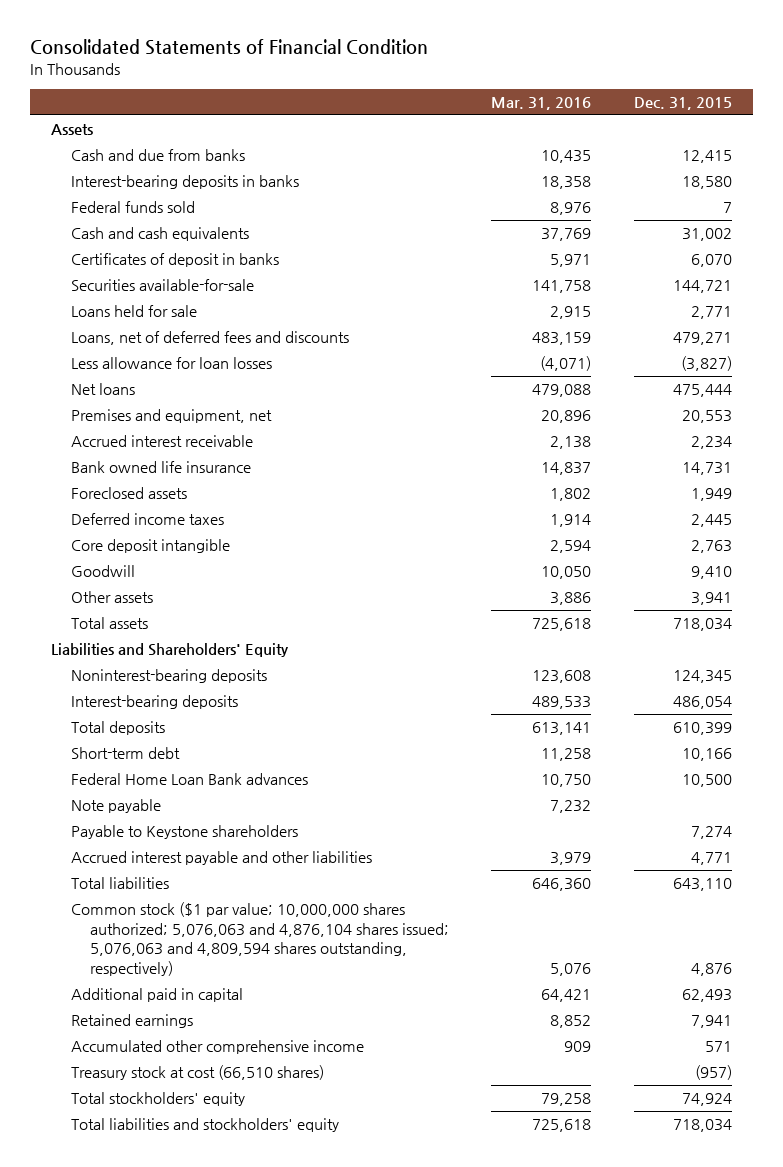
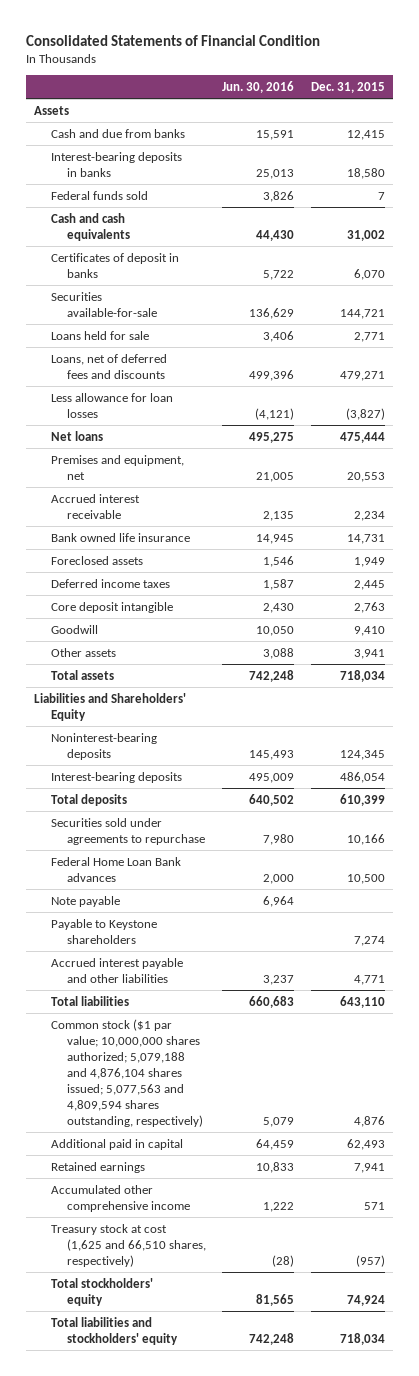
[491,97,592,111] Mar. 31, 2016 -> none
none -> [222,80,295,93] Jun. 30, 2016
[70,747,180,760] Short-term debt -> [50,817,206,845] Securities sold under agreements to repurchase
[70,902,449,977] Common stock ($1 par value; 10,000,000 shares authorized; 5,076,063 and 4,876,104 shares issued; 5,076,063 and 4,809,594 shares outstanding, respectively) -> [50,1018,204,1127] Common stock ($1 par value; 10,000,000 shares authorized; 5,079,188 and 4,876,104 shares issued; 5,077,563 and 4,809,594 shares outstanding, respectively)
[70,1065,324,1081] Treasury stock at cost (66,510 shares) -> [50,1223,207,1267] Treasury stock at cost (1,625 and 66,510 shares, respectively)

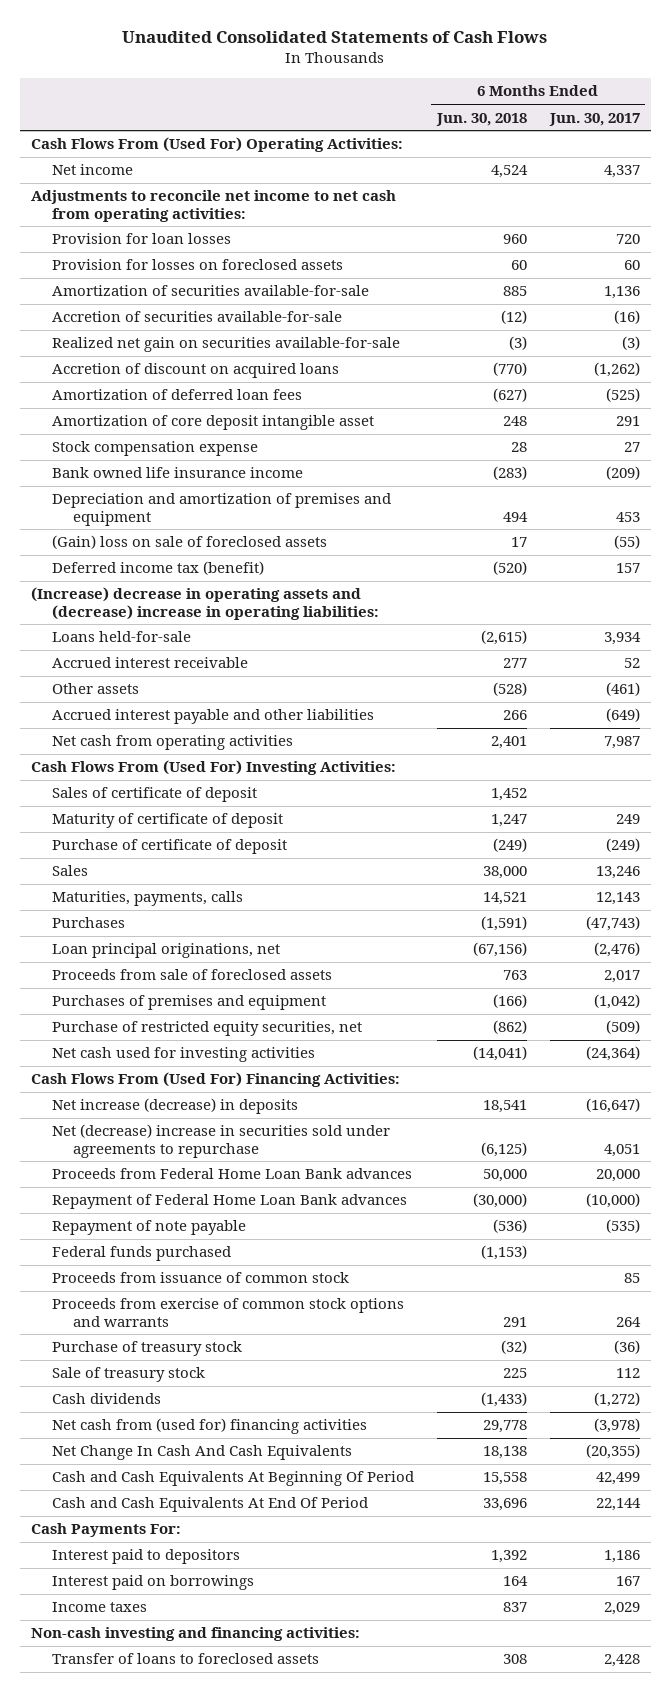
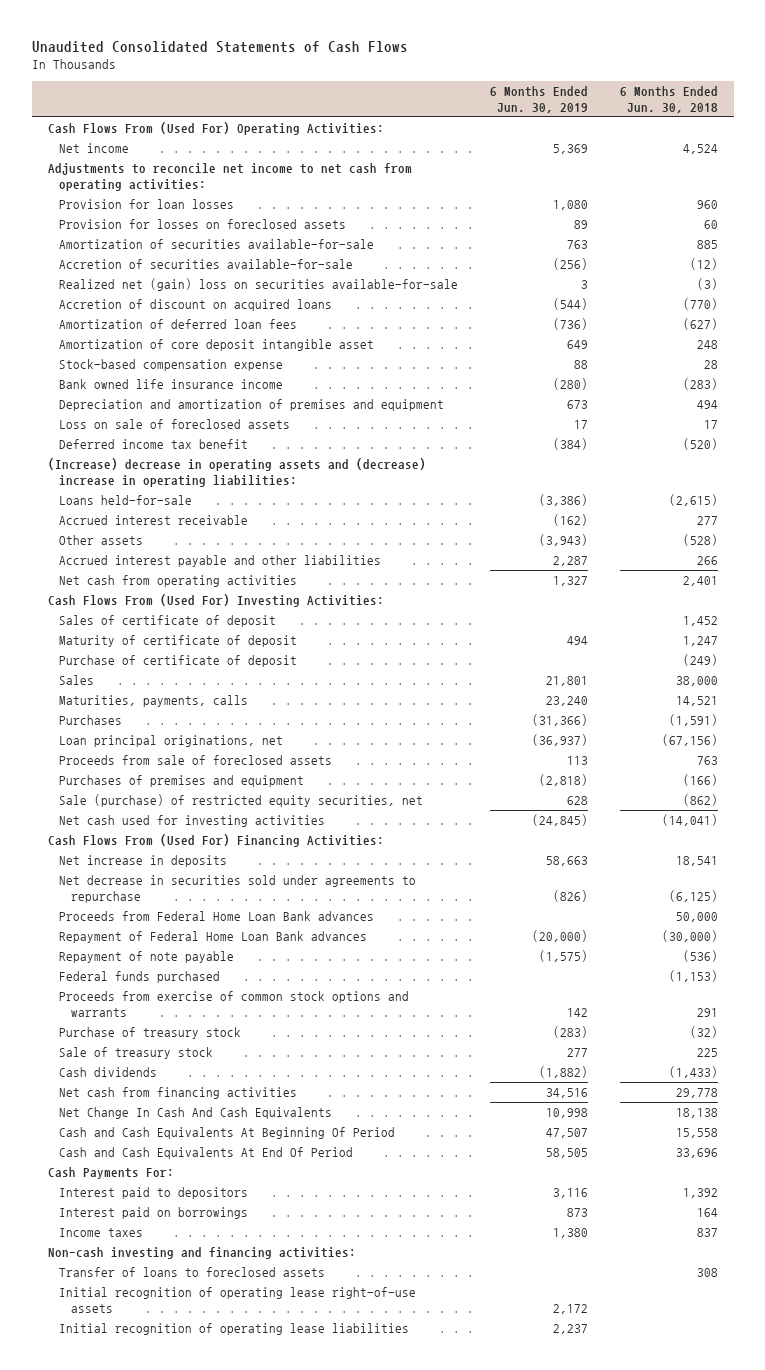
[548,112,640,126] Jun. 30, 2017 -> none
none -> [490,86,589,113] 6 Months Ended Jun. 30, 2019
[52,337,401,353] Realized net gain on securities available-for-sale -> [59,278,459,292] Realized net (gain) loss on securities available-for-sale
[52,441,259,457] Stock compensation expense -> [59,359,284,372] Stock-based compensation expense
[52,535,328,550] (Gain) loss on sale of foreclosed assets -> [59,419,291,430] Loss on sale of foreclosed assets
[52,561,265,576] Deferred income tax (benefit) -> [59,439,249,450] Deferred income tax benefit
[52,1021,363,1037] Purchase of restricted equity securities, net -> [59,794,424,808] Sale (purchase) of restricted equity securities, net
[52,1098,299,1115] Net increase (decrease) in deposits -> [59,855,228,868] Net increase in deposits
[52,1124,391,1158] Net (decrease) increase in securities sold under agreements to repurchase -> [59,875,417,903] Net decrease in securities sold under agreements to repurchase
[52,1272,350,1284] Proceeds from issuance of common stock -> none
[52,1418,368,1435] Net cash from (used for) financing activities -> [59,1087,298,1100] Net cash from financing activities
none -> [59,1287,417,1313] Initial recognition of operating lease right-of-use assets
none -> [59,1323,410,1336] Initial recognition of operating lease liabilities

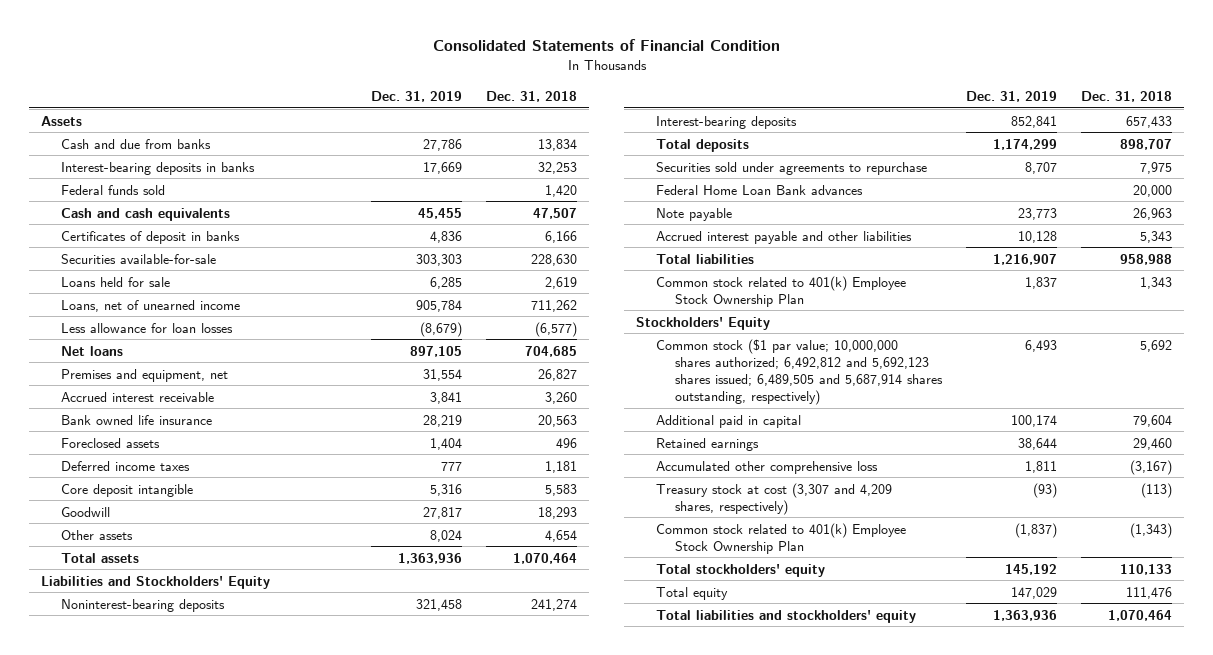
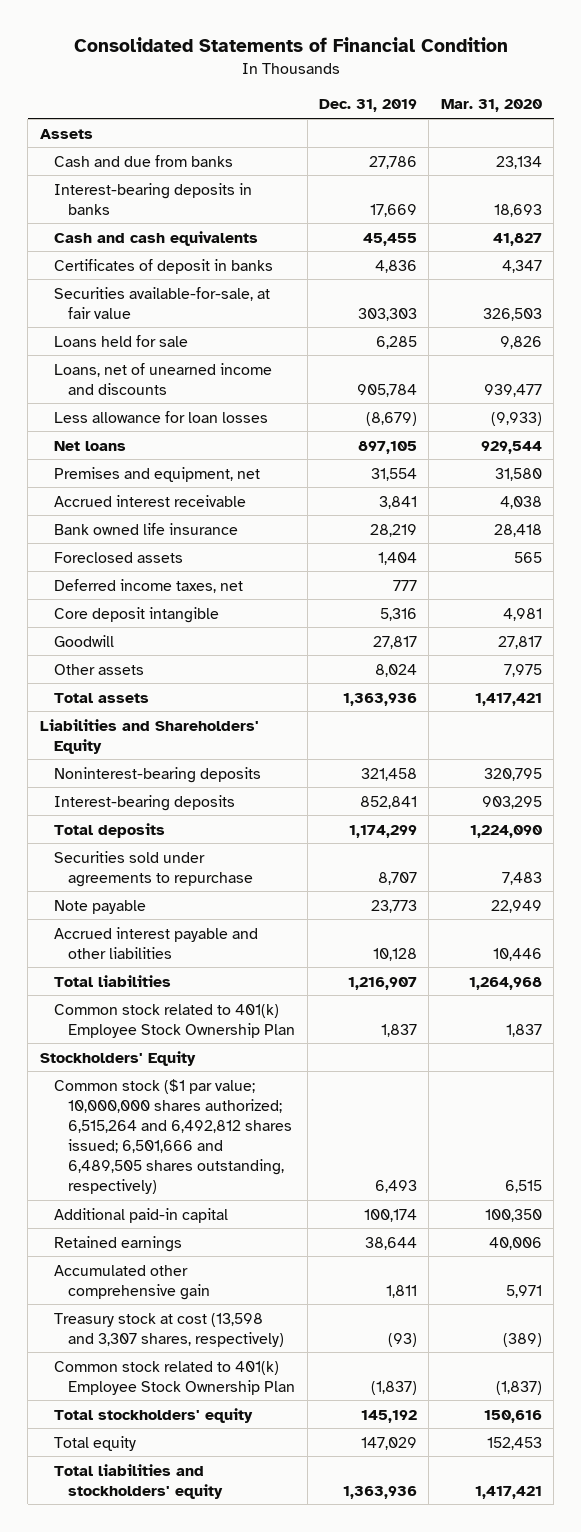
[486,90,578,102] Dec. 31, 2018 -> none
none -> [440,99,542,113] Mar. 31, 2020
[60,184,165,195] Federal funds sold -> none
[60,253,216,264] Securities available-for-sale -> [53,286,270,319] Securities available-for-sale, at fair value
[60,299,240,312] Loans, net of unearned income -> [53,362,272,395] Loans, net of unearned income and discounts
[60,460,190,471] Deferred income taxes -> [53,578,243,593] Deferred income taxes, net
[41,575,271,589] Liabilities and Stockholders' Equity -> [39,718,259,754] Liabilities and Shareholders' Equity
[655,184,863,195] Federal Home Loan Bank advances -> none
[655,338,943,405] Common stock ($1 par value; 10,000,000 shares authorized; 6,492,812 and 5,692,123 shares issued; 6,489,505 and 5,687,914 shares outstanding, respectively) -> [53,1078,293,1195] Common stock ($1 par value; 10,000,000 shares authorized; 6,515,264 and 6,492,812 shares issued; 6,501,666 and 6,489,505 shares outstanding, respectively)
[655,414,801,428] Additional paid in capital -> [53,1207,228,1223] Additional paid-in capital
[655,460,878,474] Accumulated other comprehensive loss -> [53,1264,211,1300] Accumulated other comprehensive gain
[655,482,892,515] Treasury stock at cost (3,307 and 4,209 shares, respectively) -> [53,1312,285,1347] Treasury stock at cost (13,598 and 3,307 shares, respectively)

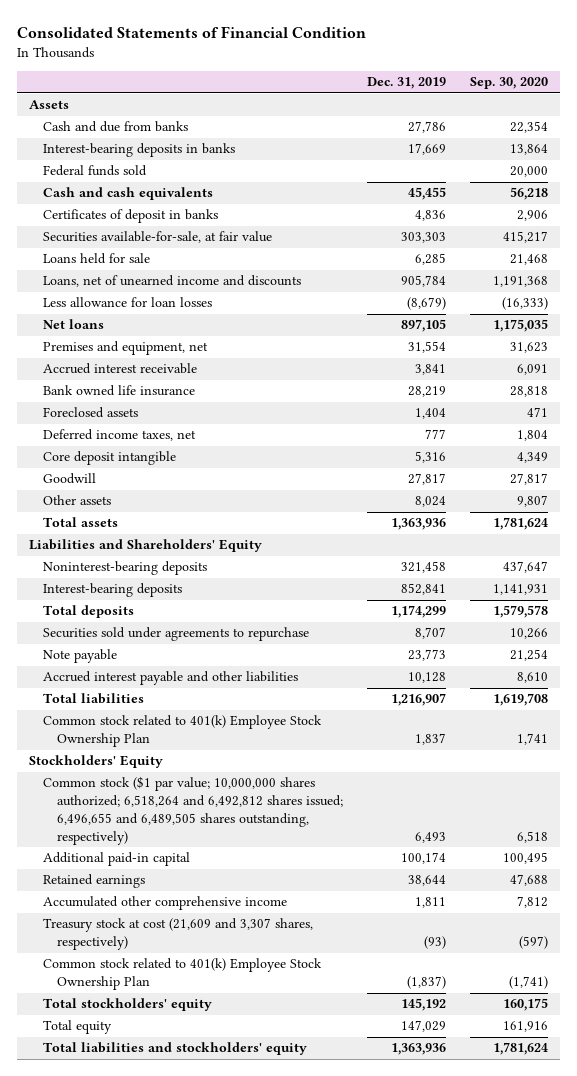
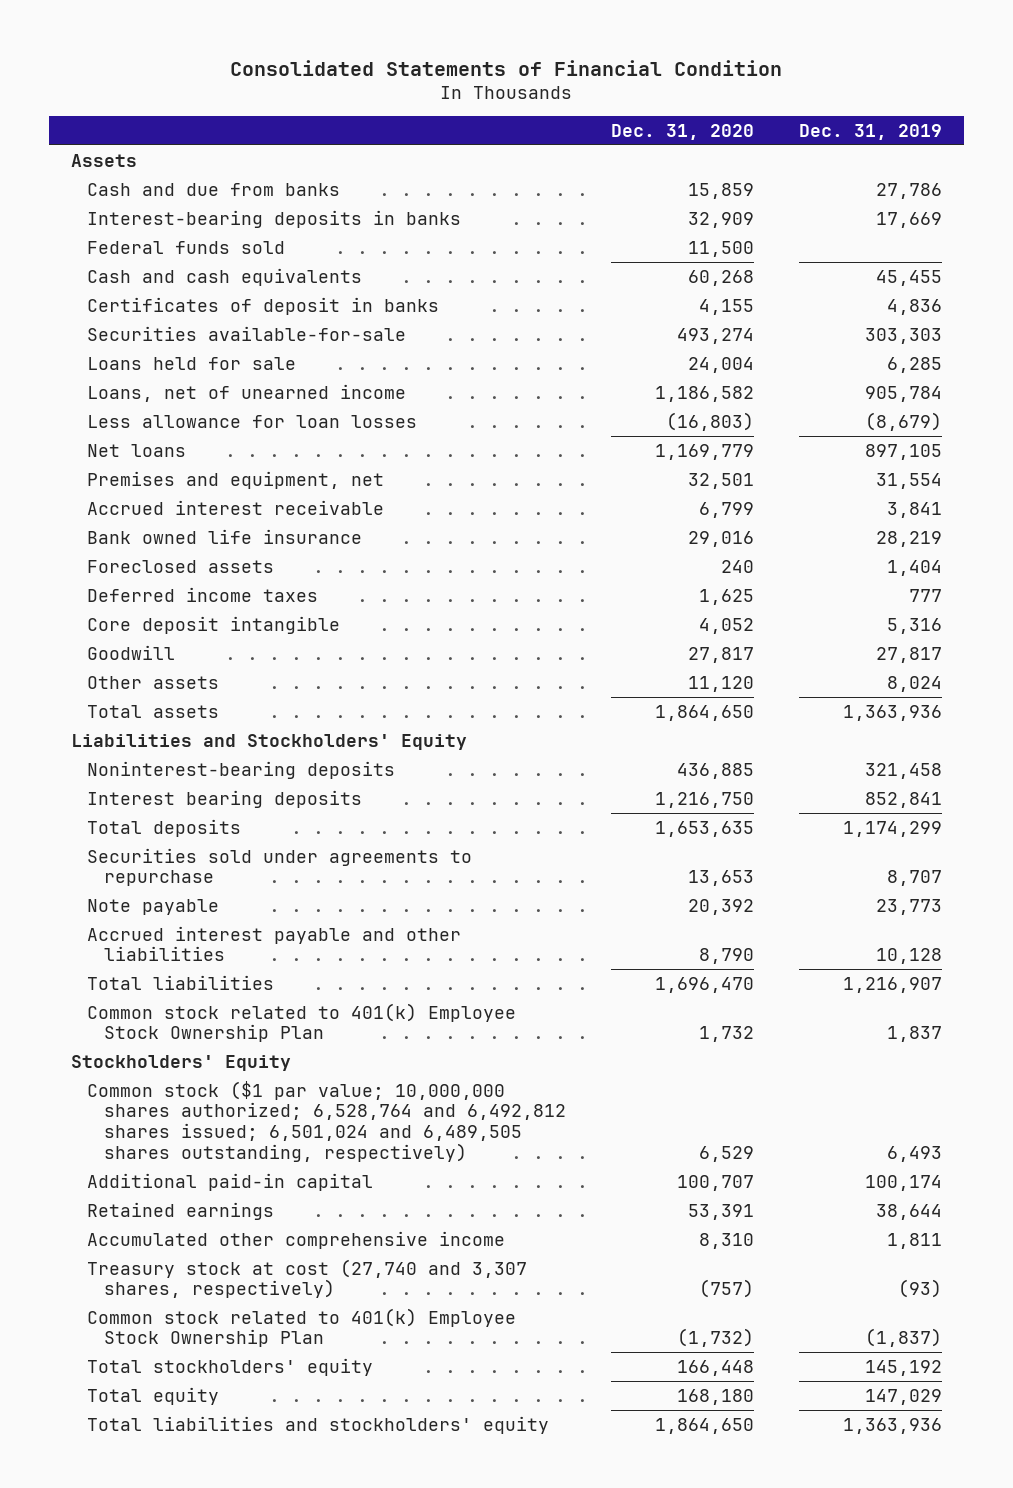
[469,77,548,90] Sep. 30, 2020 -> none
none -> [610,124,754,141] Dec. 31, 2020
[43,231,273,244] Securities available-for-sale, at fair value -> [87,325,407,341] Securities available-for-sale
[43,275,302,288] Loans, net of unearned income and discounts -> [87,383,407,402] Loans, net of unearned income
[43,429,197,442] Deferred income taxes, net -> [87,586,319,602] Deferred income taxes
[28,539,262,553] Liabilities and Shareholders' Equity -> [71,733,468,750] Liabilities and Stockholders' Equity
[43,583,183,598] Interest-bearing deposits -> [87,789,363,808] Interest bearing deposits
[43,776,344,845] Common stock ($1 par value; 10,000,000 shares authorized; 6,518,264 and 6,492,812 shares issued; 6,496,655 and 6,489,505 shares outstanding, respectively) -> [87,1080,566,1162] Common stock ($1 par value; 10,000,000 shares authorized; 6,528,764 and 6,492,812 shares issued; 6,501,024 and 6,489,505 shares outstanding, respectively)
[43,918,314,951] Treasury stock at cost (21,609 and 3,307 shares, respectively) -> [87,1258,528,1299] Treasury stock at cost (27,740 and 3,307 shares, respectively)

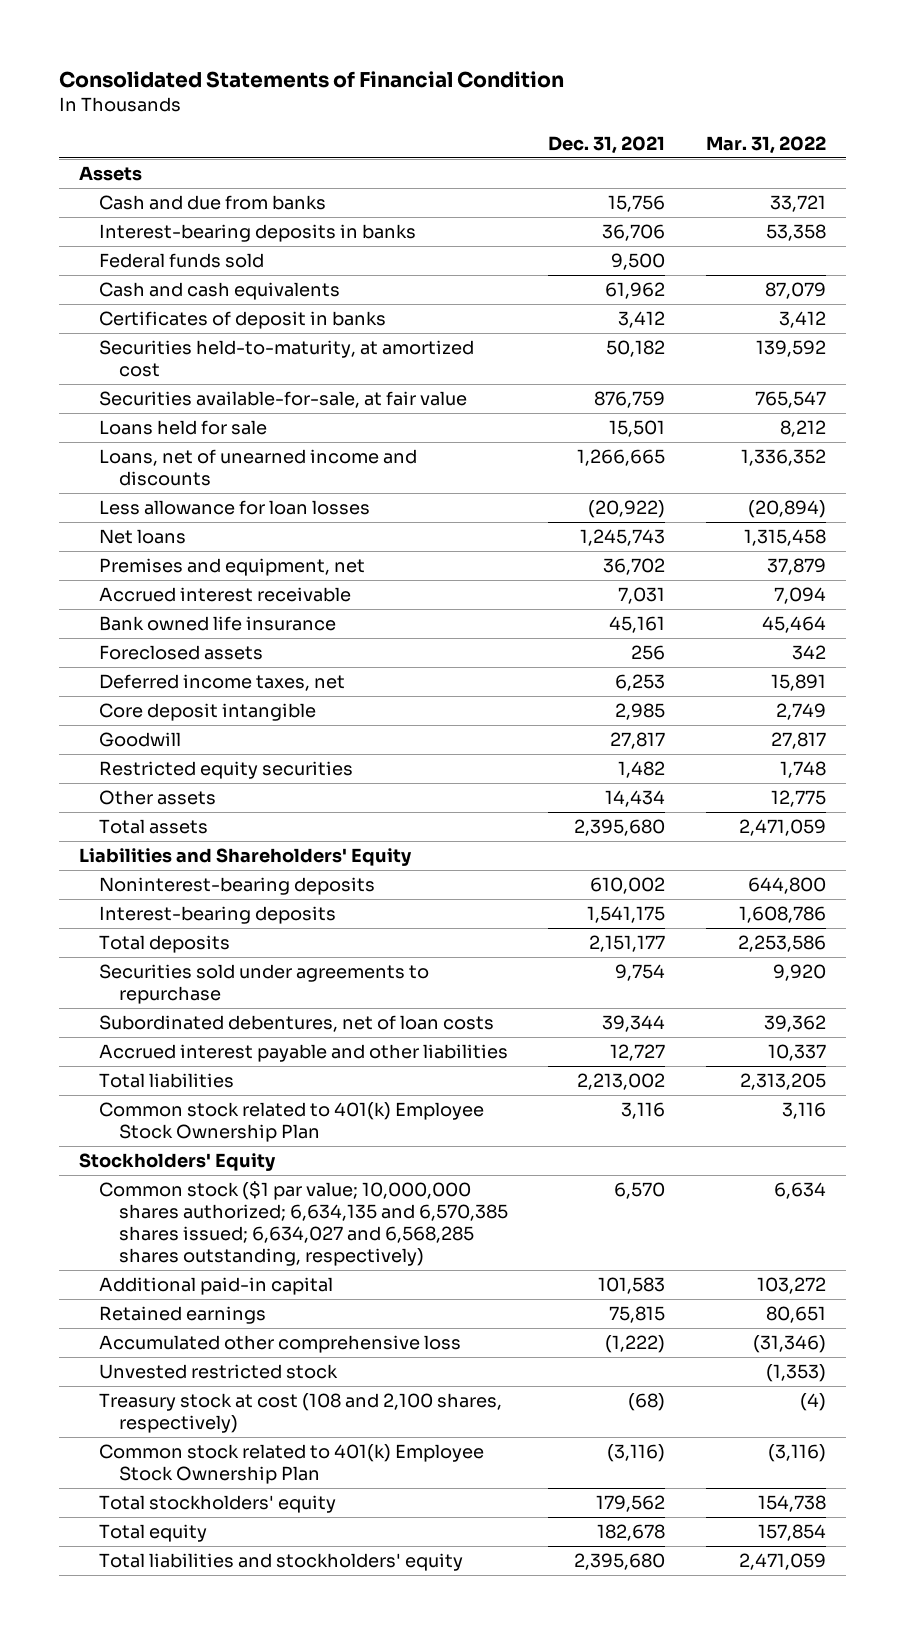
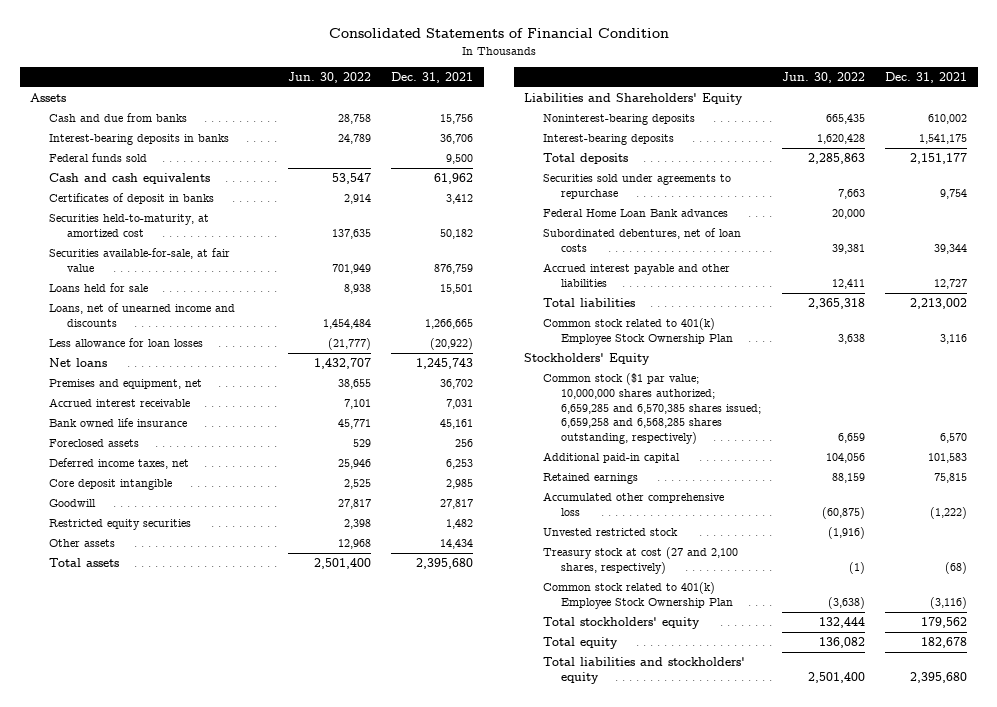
[705,135,826,154] Mar. 31, 2022 -> none
none -> [287,71,371,83] Jun. 30, 2022
none -> [542,209,728,218] Federal Home Loan Bank advances
[98,1181,509,1266] Common stock ($1 par value; 10,000,000 shares authorized; 6,634,135 and 6,570,385 shares issued; 6,634,027 and 6,568,285 shares outstanding, respectively) -> [542,373,762,444] Common stock ($1 par value; 10,000,000 shares authorized; 6,659,285 and 6,570,385 shares issued; 6,659,258 and 6,568,285 shares outstanding, respectively)
[98,1393,502,1433] Treasury stock at cost (108 and 2,100 shares, respectively) -> [542,547,738,574] Treasury stock at cost (27 and 2,100 shares, respectively)

